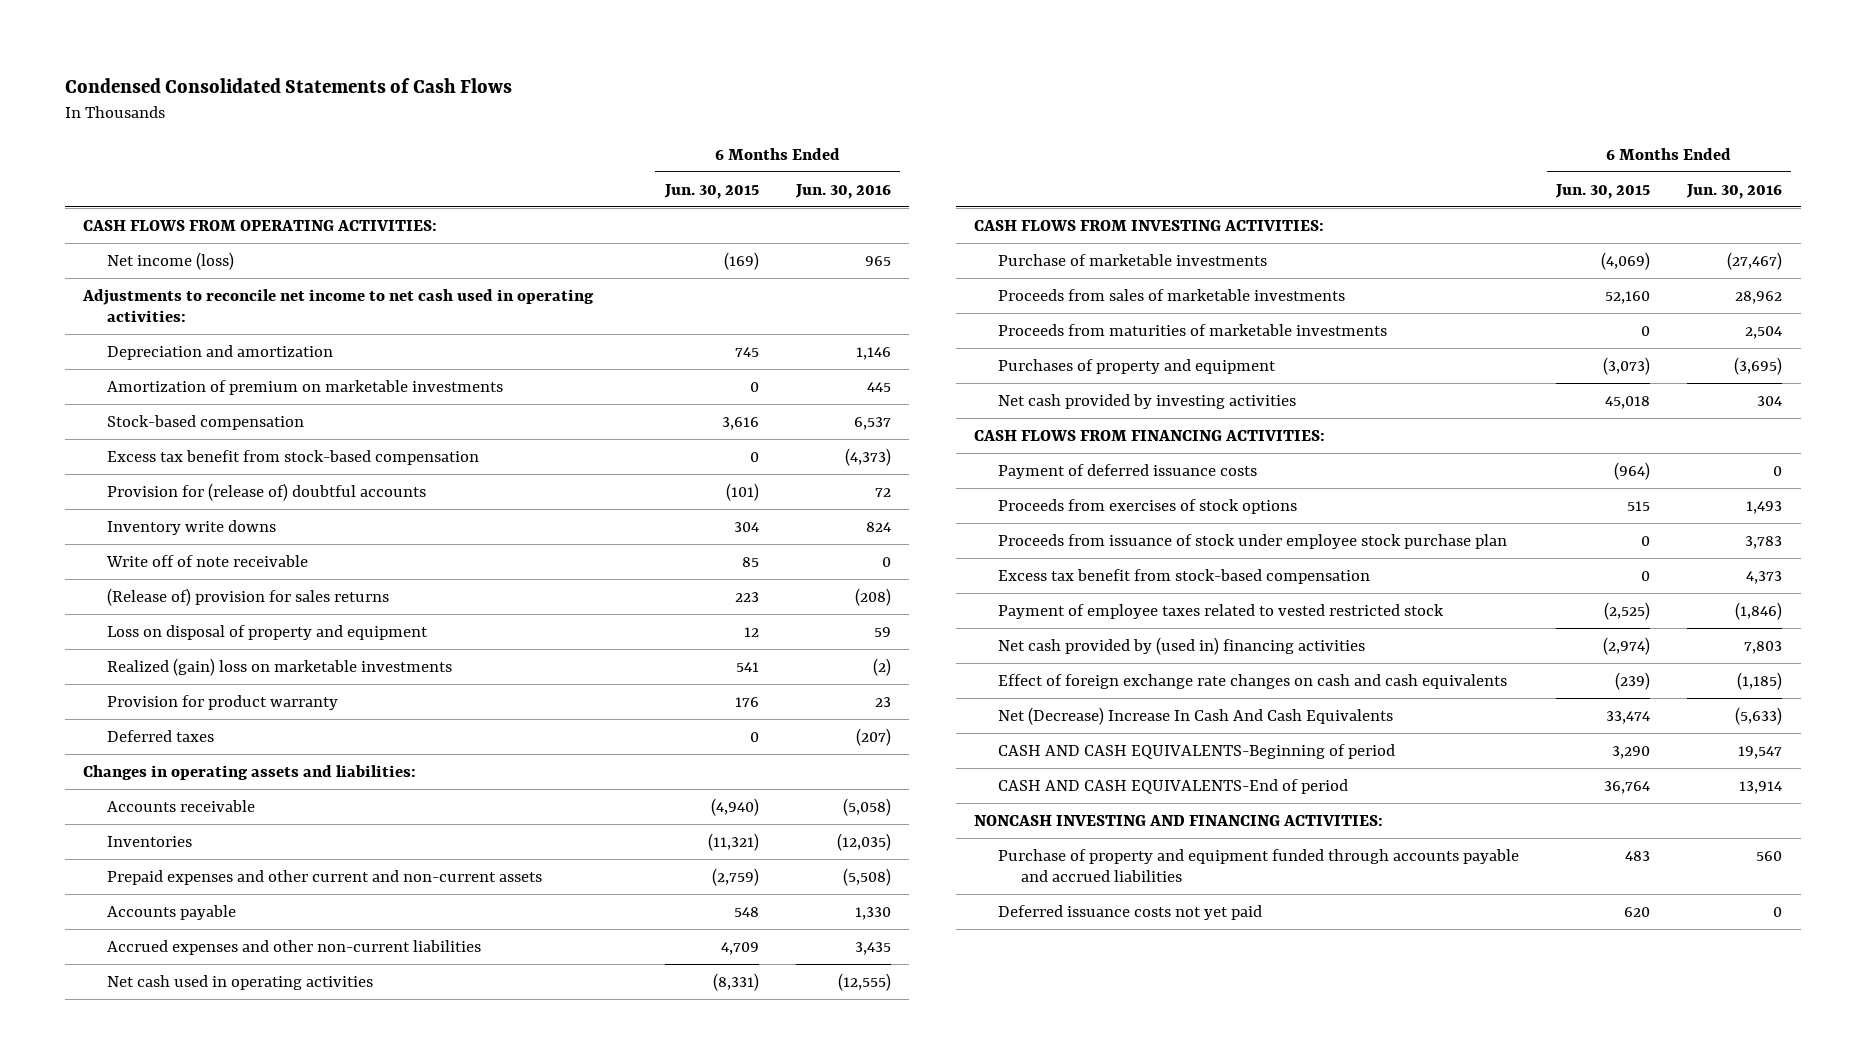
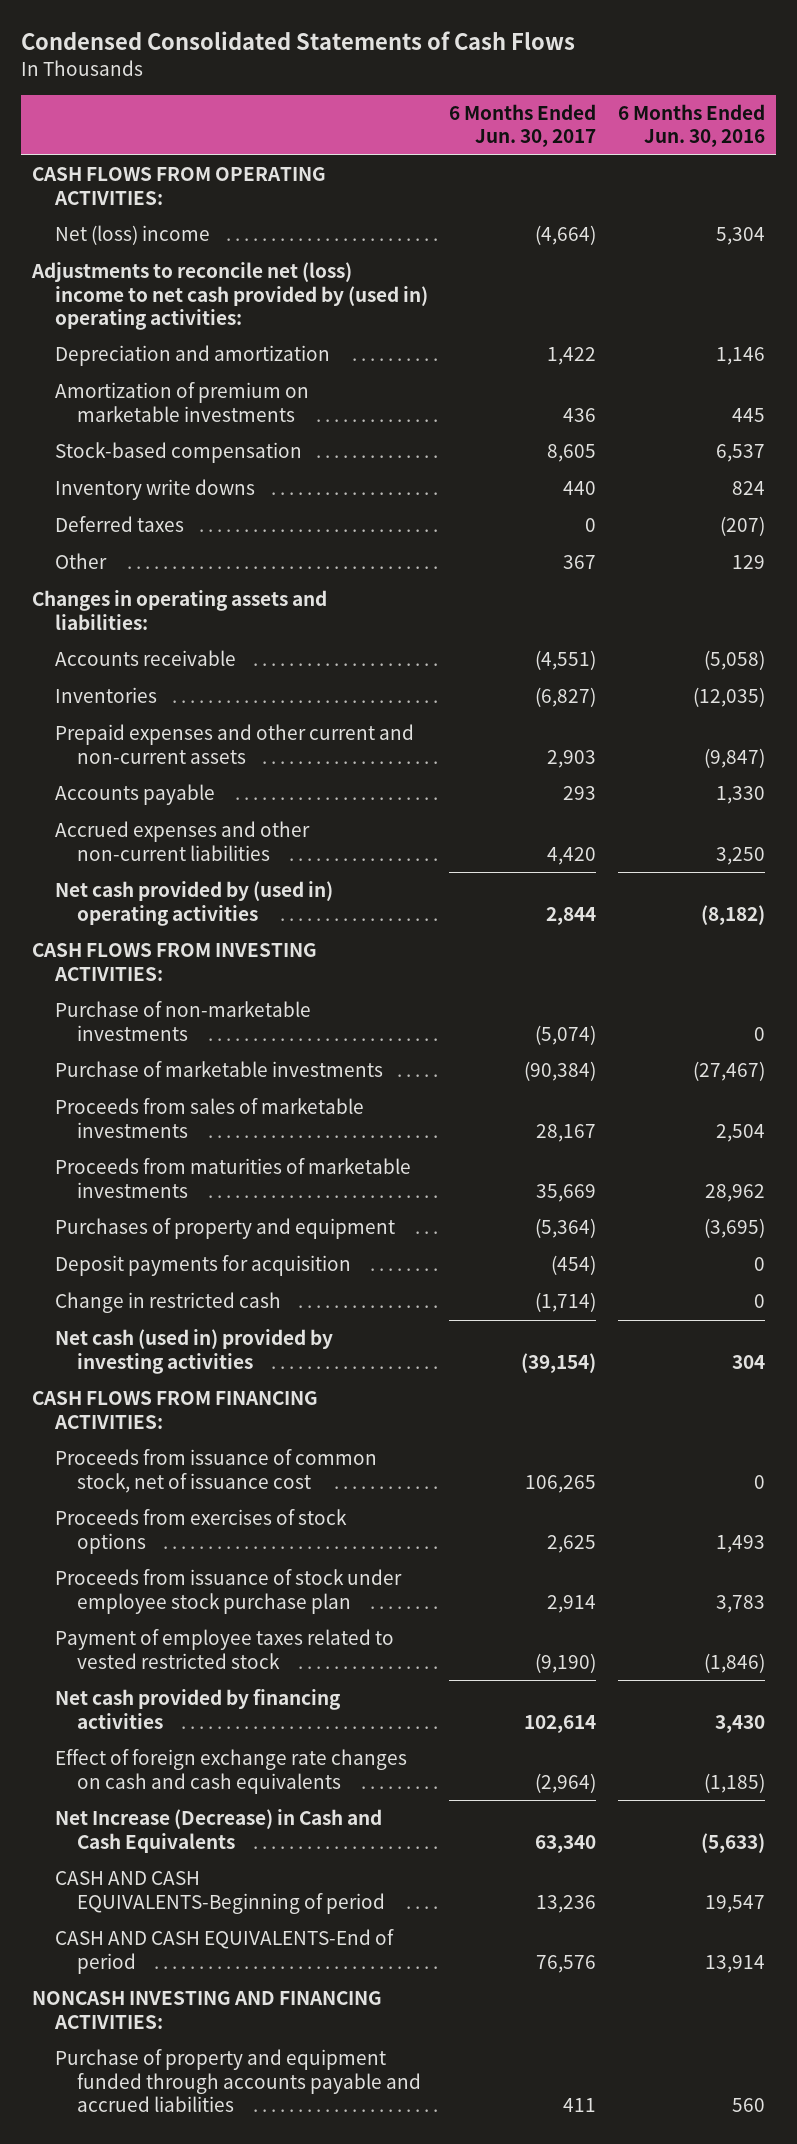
[663,183,759,199] Jun. 30, 2015 -> none
none -> [449,104,597,148] 6 Months Ended Jun. 30, 2017
[106,251,234,270] Net income (loss) -> [54,225,210,246] Net (loss) income
[864,255,891,266] 965 -> [715,227,765,246] 5,304
[82,288,595,323] Adjustments to reconcile net income to net cash used in operating activities: -> [30,262,428,330] Adjustments to reconcile net (loss) income to net cash provided by (used in) operating activities:
[106,449,479,465] Excess tax benefit from stock-based compensation -> none
[106,482,426,501] Provision for (release of) doubtful accounts -> none
[105,554,308,567] Write off of note receivable -> none
[106,587,389,606] (Release of) provision for sales returns -> none
[106,624,428,640] Loss on disposal of property and equipment -> none
[106,657,452,676] Realized (gain) loss on marketable investments -> none
[106,694,338,710] Provision for product warranty -> none
none -> [54,553,107,570] Other
[842,867,891,886] (5,508) -> [703,747,765,768] (9,847)
[854,941,891,955] 3,435 -> [715,846,765,865] 3,250
[106,974,373,990] Net cash used in operating activities -> [54,881,333,926] Net cash provided by (used in) operating activities
[837,972,891,991] (12,555) -> [700,904,765,925] (8,182)
none -> [54,1001,311,1041] Purchase of non-marketable investments
[1735,290,1783,304] 28,962 -> [715,1123,765,1142] 2,504
[1745,325,1783,339] 2,504 -> [704,1183,765,1202] 28,962
none -> [54,1255,351,1277] Deposit payments for acquisition
none -> [54,1292,281,1314] Change in restricted cash
[997,393,1296,409] Net cash provided by investing activities -> [54,1329,333,1374] Net cash (used in) provided by investing activities
[997,463,1257,479] Payment of deferred issuance costs -> none
none -> [54,1449,377,1493] Proceeds from issuance of common stock, net of issuance cost
[997,568,1370,584] Excess tax benefit from stock-based compensation -> none
[997,636,1365,655] Net cash provided by (used in) financing activities -> [54,1689,341,1729] Net cash provided by financing activities
[1744,640,1783,654] 7,803 -> [714,1714,765,1733] 3,430
[997,706,1393,725] Net (Decrease) Increase In Cash And Cash Equivalents -> [54,1809,382,1853] Net Increase (Decrease) in Cash and Cash Equivalents
[997,904,1262,920] Deferred issuance costs not yet paid -> none

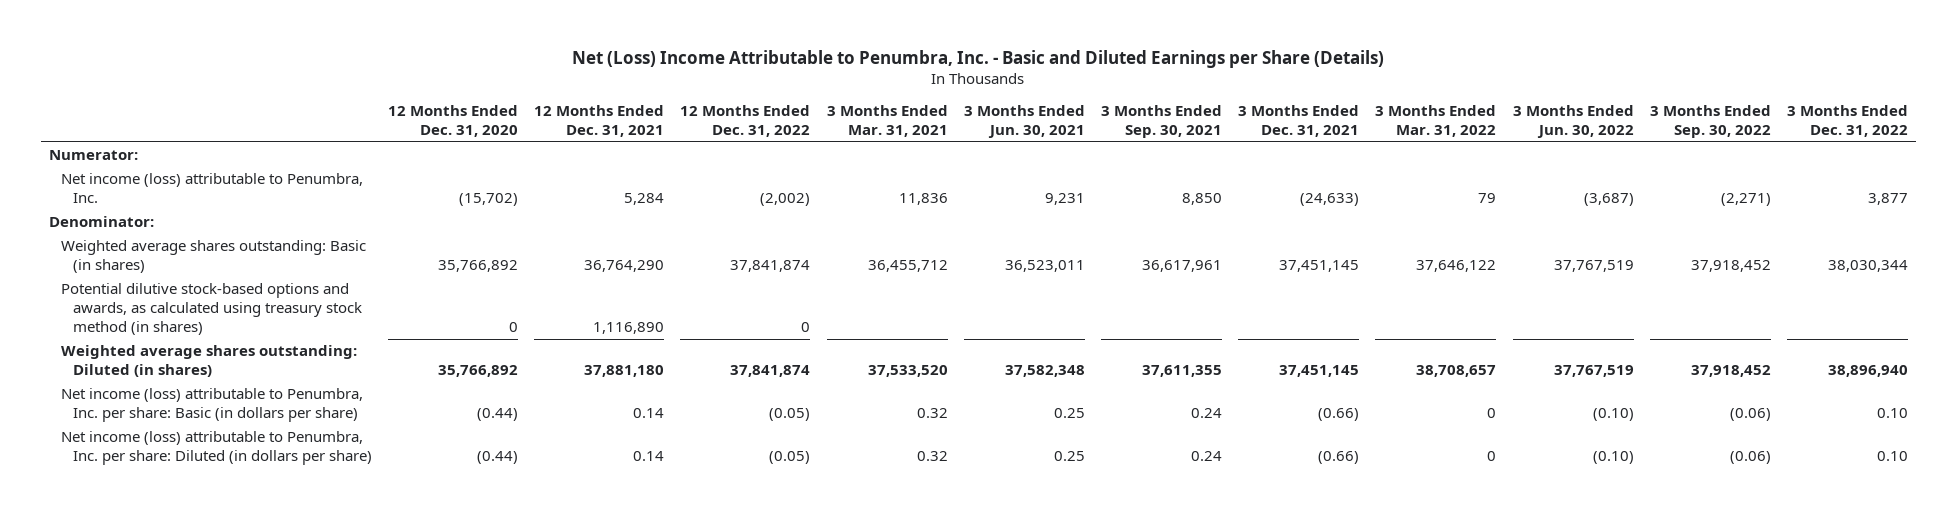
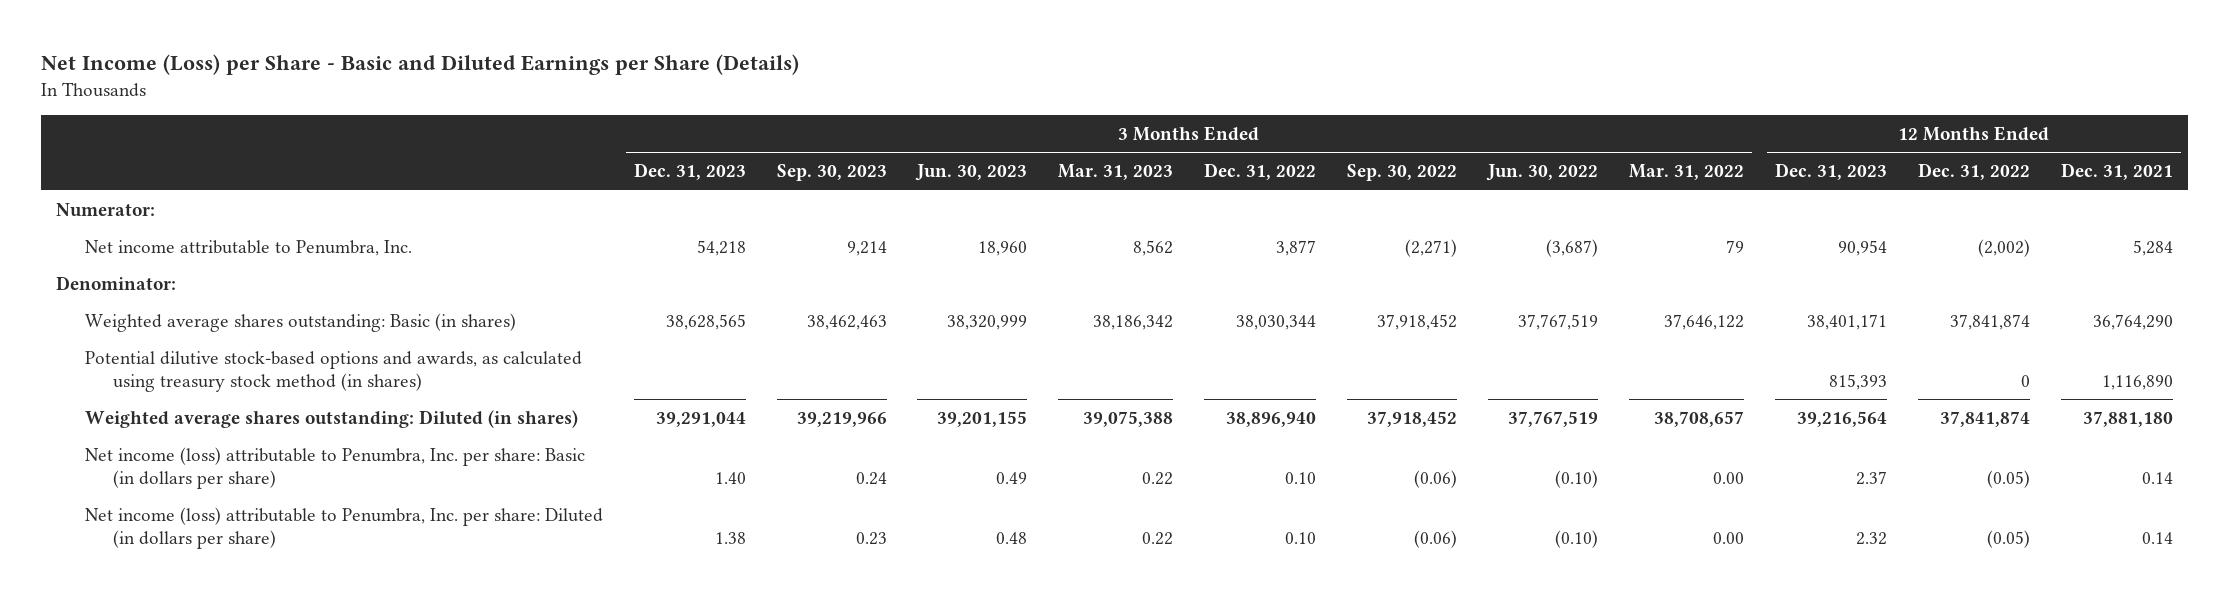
[572,49,1385,68] Net (Loss) Income Attributable to Penumbra, Inc. - Basic and Diluted Earnings per Share (Details) -> [40,54,799,76] Net Income (Loss) per Share - Basic and Diluted Earnings per Share (Details)
[387,105,518,138] 12 Months Ended Dec. 31, 2020 -> none
[826,105,948,138] 3 Months Ended Mar. 31, 2021 -> none
[963,105,1085,139] 3 Months Ended Jun. 30, 2021 -> none
[1100,105,1222,139] 3 Months Ended Sep. 30, 2021 -> none
[1238,105,1360,138] 3 Months Ended Dec. 31, 2021 -> none
none -> [633,163,746,181] Dec. 31, 2023
none -> [776,164,887,182] Sep. 30, 2023
none -> [915,164,1028,182] Jun. 30, 2023
none -> [1058,164,1174,181] Mar. 31, 2023
none -> [1774,163,1887,181] Dec. 31, 2023
[60,173,363,204] Net income (loss) attributable to Penumbra, Inc. -> [84,239,412,256] Net income attributable to Penumbra, Inc.
[1487,408,1497,419] 0 -> [1713,471,1745,484] 0.00
[1487,451,1497,462] 0 -> [1713,531,1745,544] 0.00

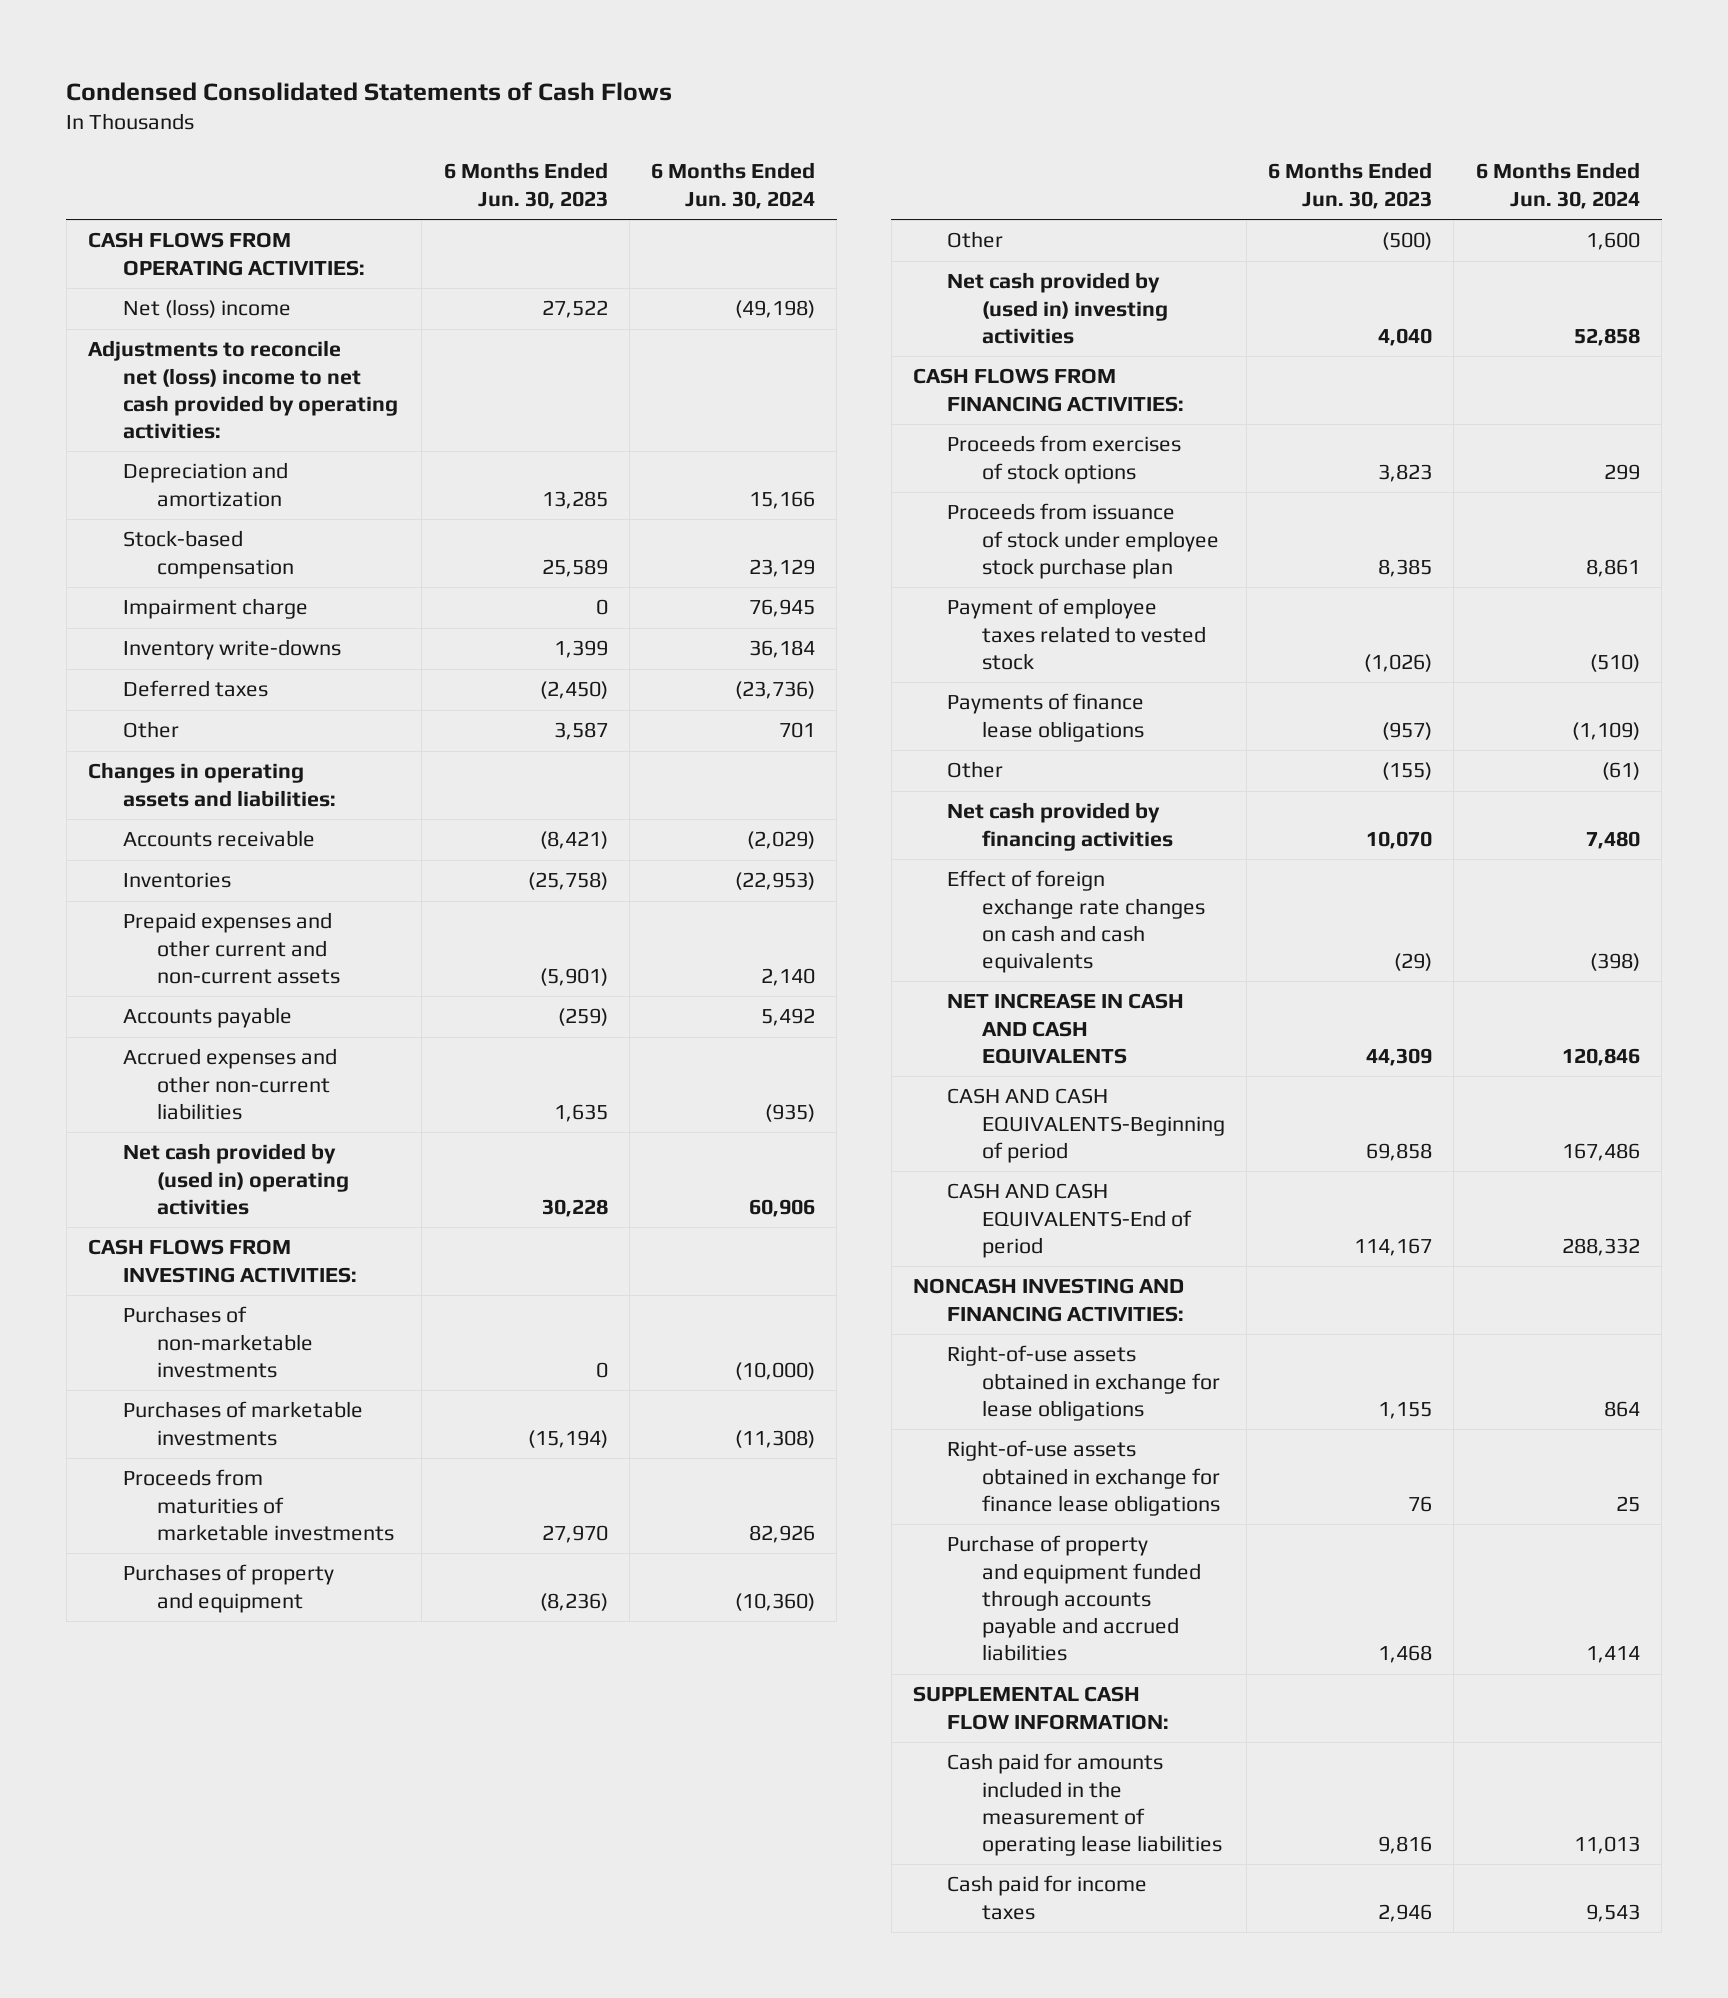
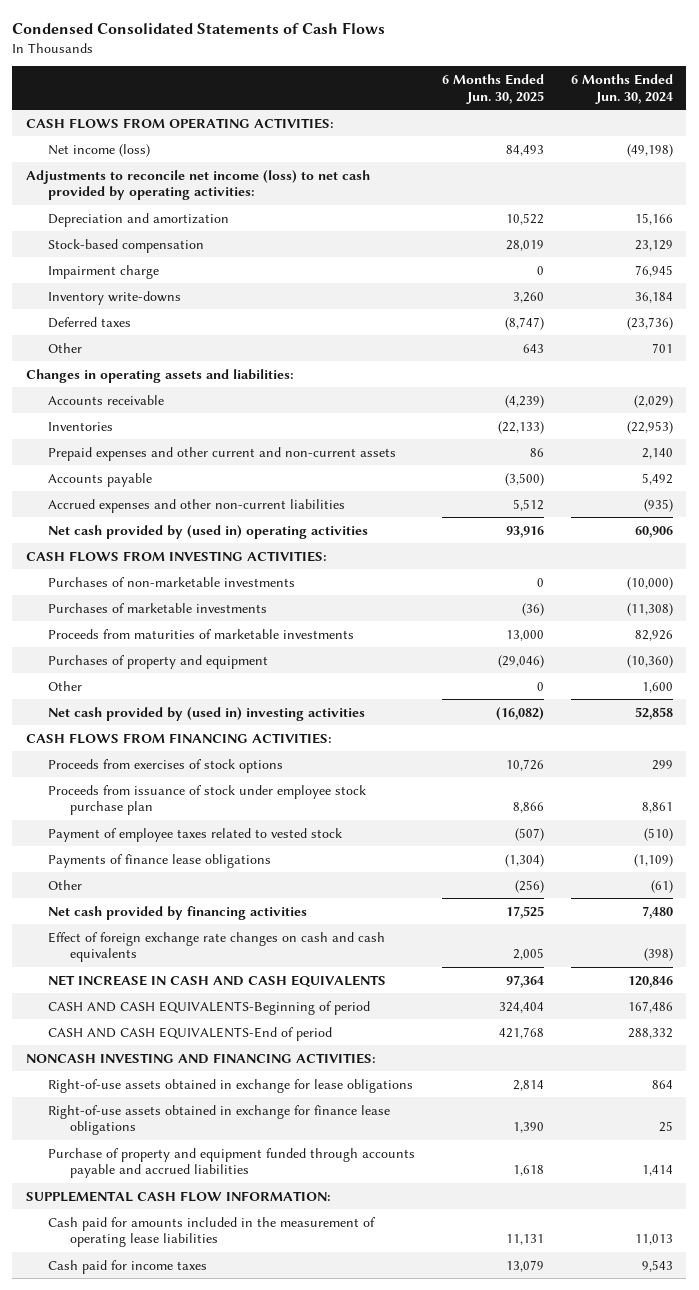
[443,162,608,209] 6 Months Ended Jun. 30, 2023 -> none
none -> [441,73,544,104] 6 Months Ended Jun. 30, 2025
[122,299,291,319] Net (loss) income -> [47,143,150,157] Net income (loss)
[88,340,398,439] Adjustments to reconcile net (loss) income to net cash provided by operating activities: -> [25,169,370,201] Adjustments to reconcile net income (loss) to net cash provided by operating activities:

